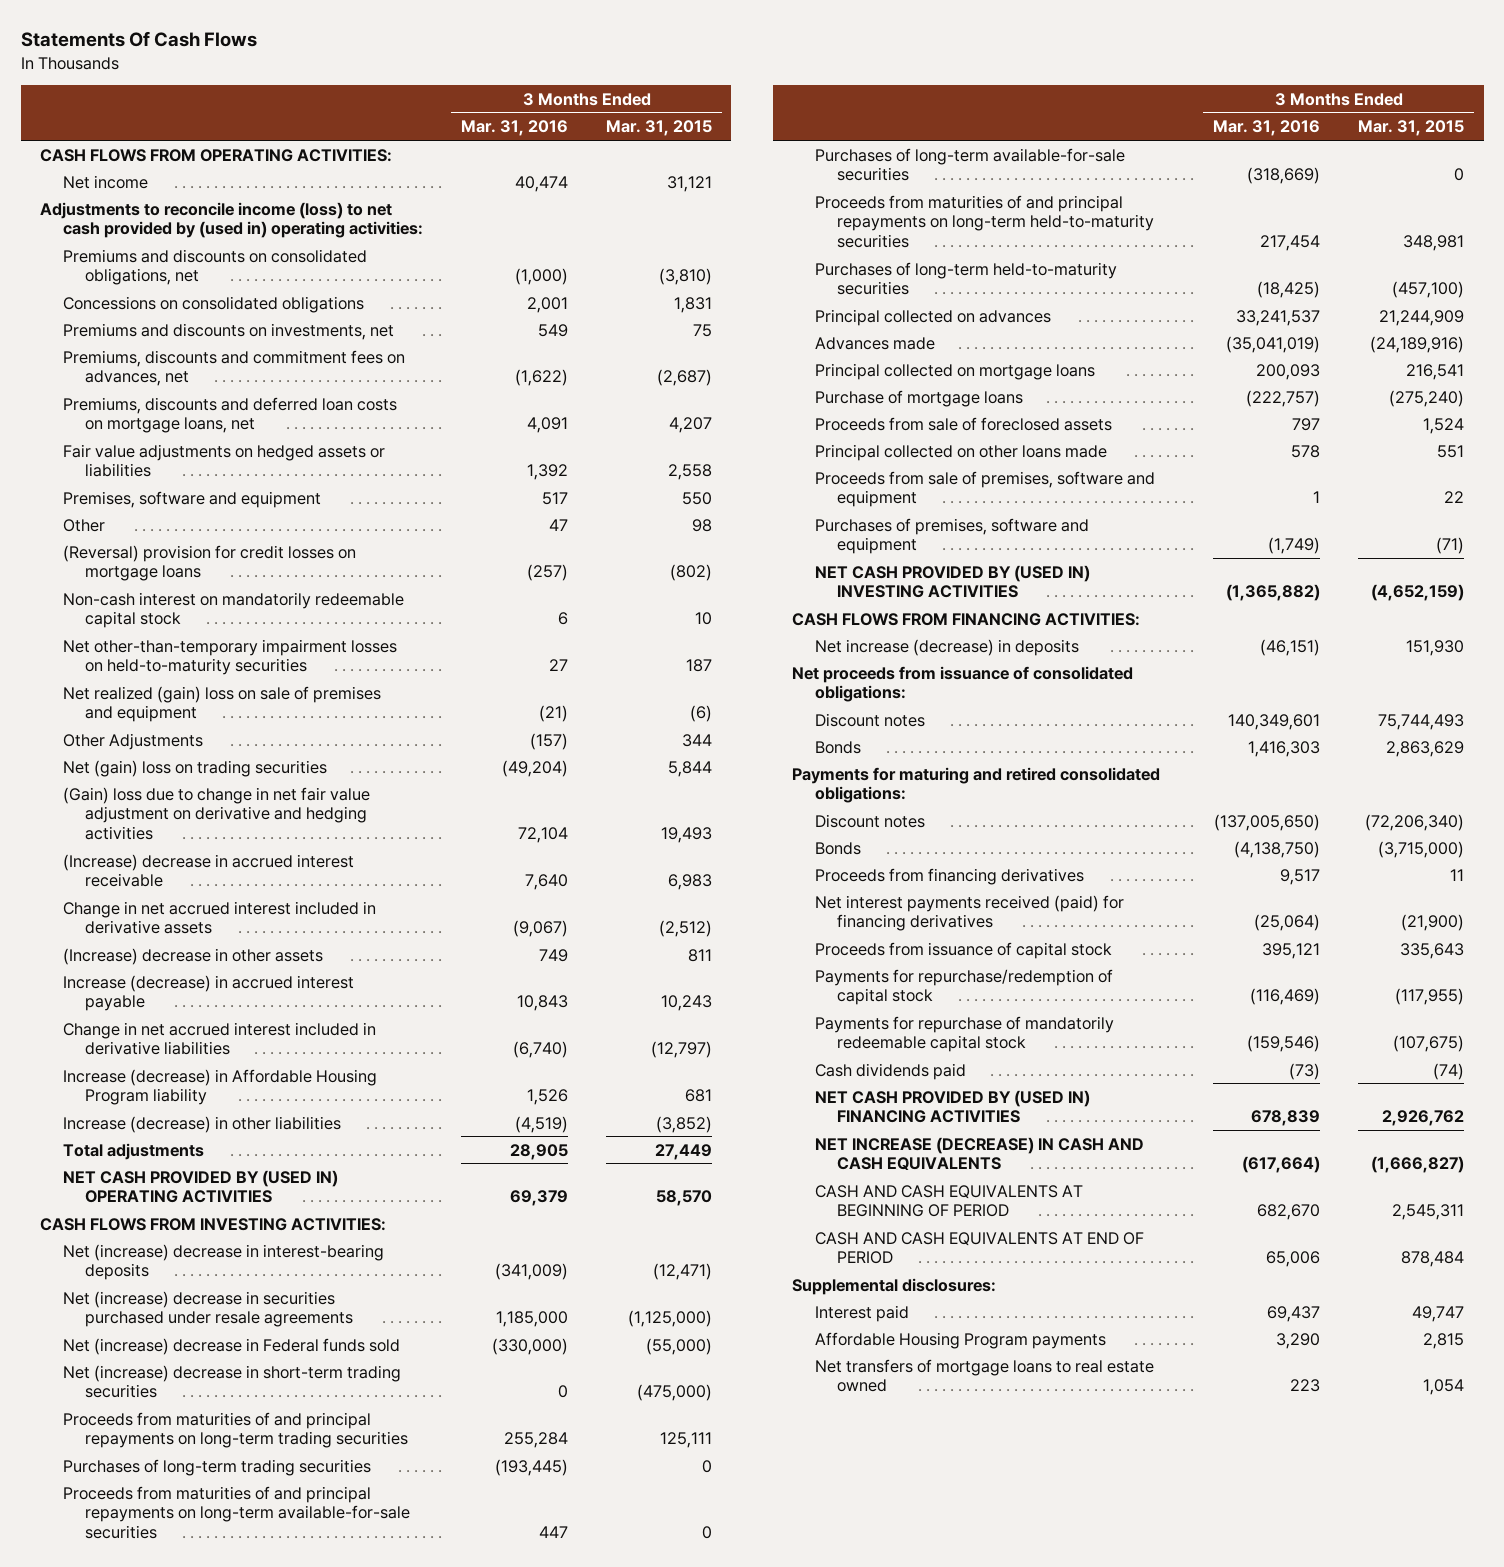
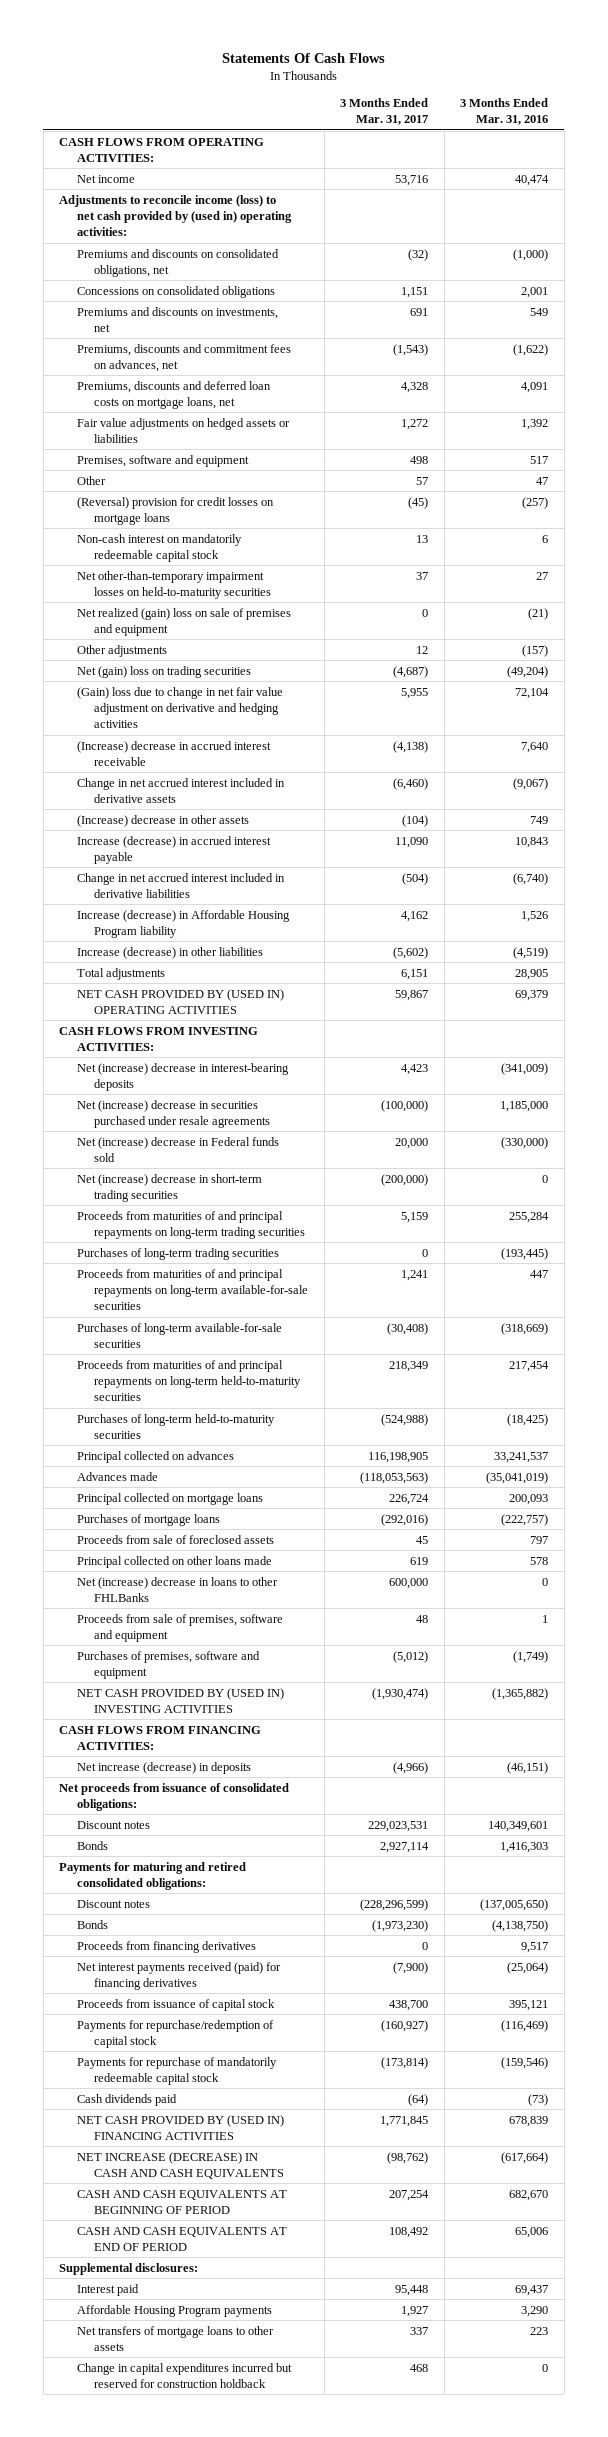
[606,120,713,137] Mar. 31, 2015 -> none
none -> [340,98,429,126] 3 Months Ended Mar. 31, 2017
[62,732,203,750] Other Adjustments -> [76,644,167,657] Other adjustments
[814,389,1023,407] Purchase of mortgage loans -> [76,1513,220,1526] Purchases of mortgage loans
none -> [76,1576,278,1602] Net (increase) decrease in loans to other FHLBanks
[814,1358,1154,1393] Net transfers of mortgage loans to real estate owned -> [76,2325,274,2351] Net transfers of mortgage loans to other assets
none -> [76,2362,292,2388] Change in capital expenditures incurred but reserved for construction holdback

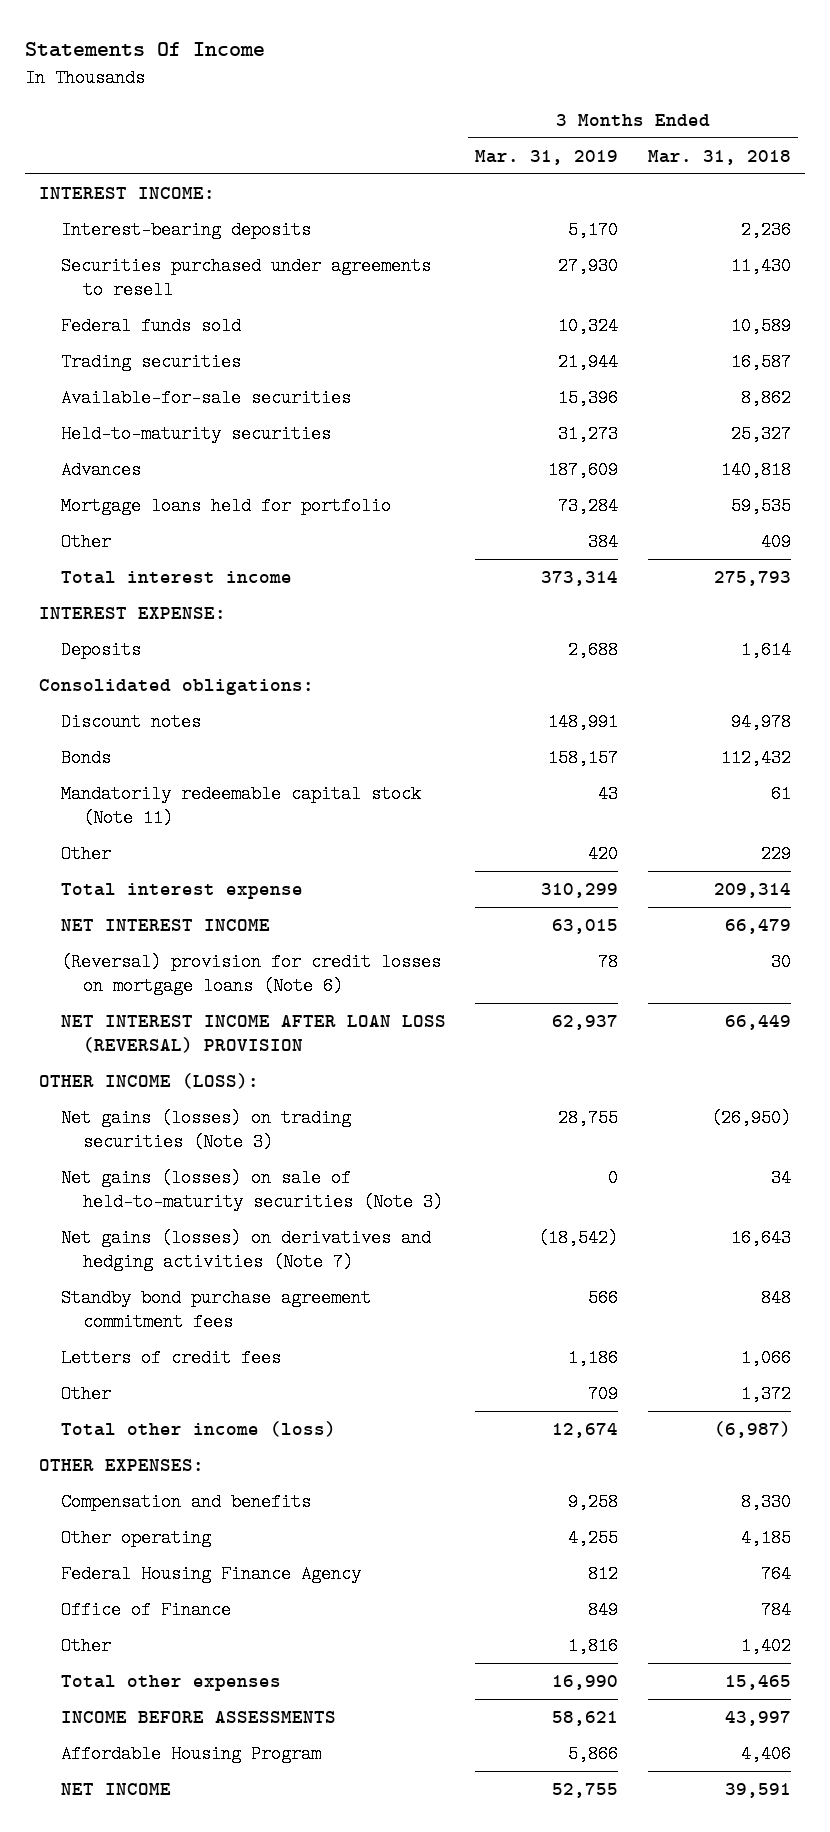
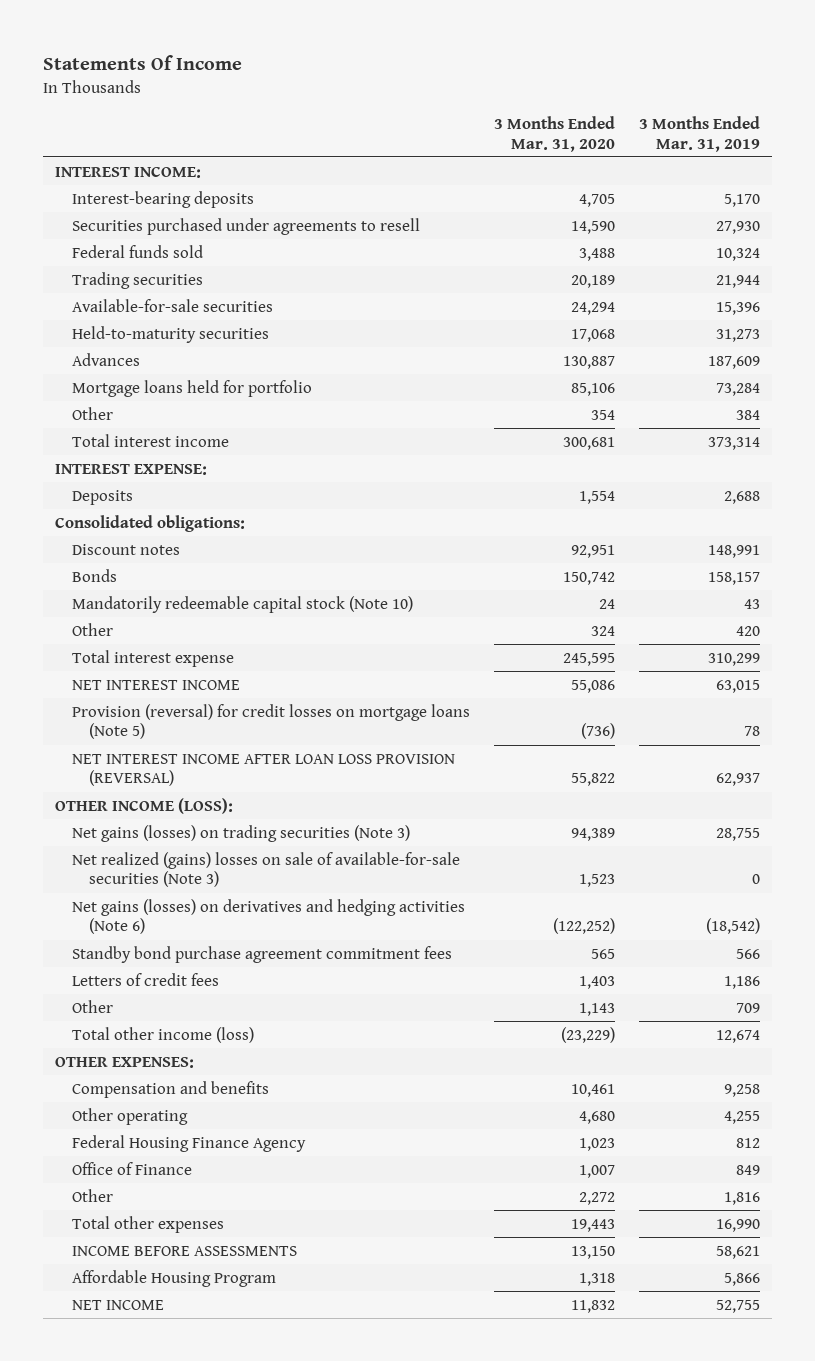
[647,149,791,165] Mar. 31, 2018 -> none
none -> [493,115,615,152] 3 Months Ended Mar. 31, 2020
[61,784,422,828] Mandatorily redeemable capital stock (Note 11) -> [71,595,413,613] Mandatorily redeemable capital stock (Note 10)
[61,952,442,996] (Reversal) provision for credit losses on mortgage loans (Note 6) -> [71,703,470,740] Provision (reversal) for credit losses on mortgage loans (Note 5)
[61,1014,447,1054] NET INTEREST INCOME AFTER LOAN LOSS (REVERSAL) PROVISION -> [71,753,455,787] NET INTEREST INCOME AFTER LOAN LOSS PROVISION (REVERSAL)
[61,1168,443,1212] Net gains (losses) on sale of held-to-maturity securities (Note 3) -> [71,851,460,888] Net realized (gains) losses on sale of available-for-sale securities (Note 3)
[61,1228,432,1272] Net gains (losses) on derivatives and hedging activities (Note 7) -> [71,898,465,935] Net gains (losses) on derivatives and hedging activities (Note 6)

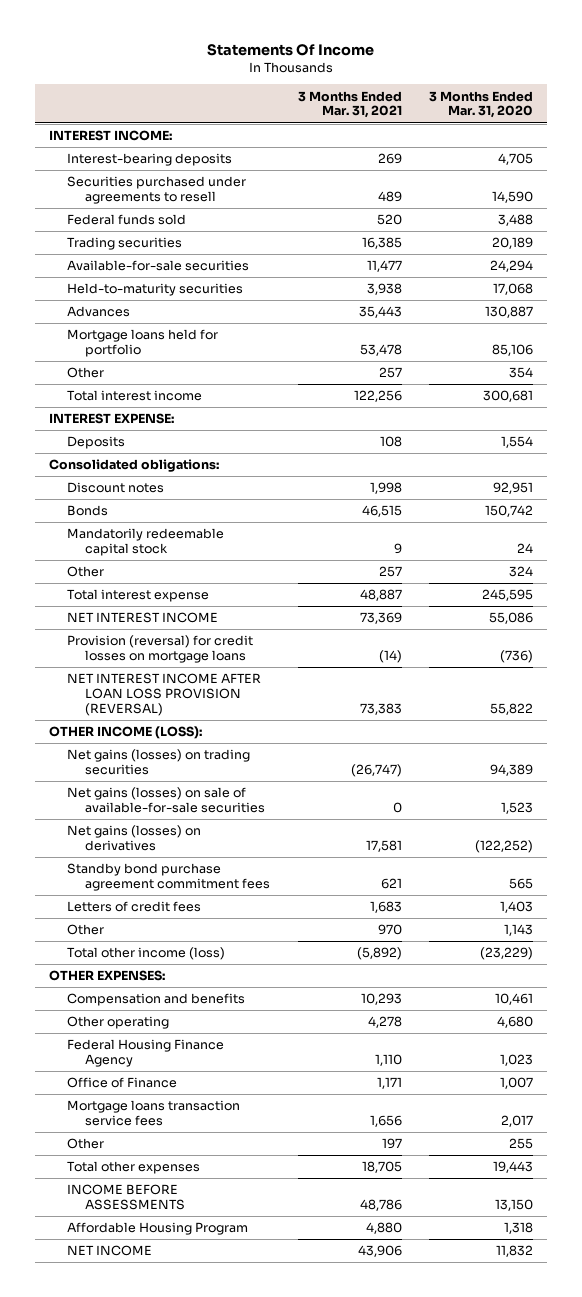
[638,115,760,152] 3 Months Ended Mar. 31, 2019 -> none
none -> [297,90,402,119] 3 Months Ended Mar. 31, 2021
[71,595,413,613] Mandatorily redeemable capital stock (Note 10) -> [67,528,225,557] Mandatorily redeemable capital stock
[71,703,470,740] Provision (reversal) for credit losses on mortgage loans (Note 5) -> [67,635,254,664] Provision (reversal) for credit losses on mortgage loans
[71,824,410,842] Net gains (losses) on trading securities (Note 3) -> [67,749,251,776] Net gains (losses) on trading securities
[71,851,460,888] Net realized (gains) losses on sale of available-for-sale securities (Note 3) -> [67,787,266,814] Net gains (losses) on sale of available-for-sale securities
[71,898,465,935] Net gains (losses) on derivatives and hedging activities (Note 6) -> [67,825,202,852] Net gains (losses) on derivatives
none -> [67,1100,241,1127] Mortgage loans transaction service fees
[578,1191,615,1205] 2,272 -> [508,1138,533,1150] 255

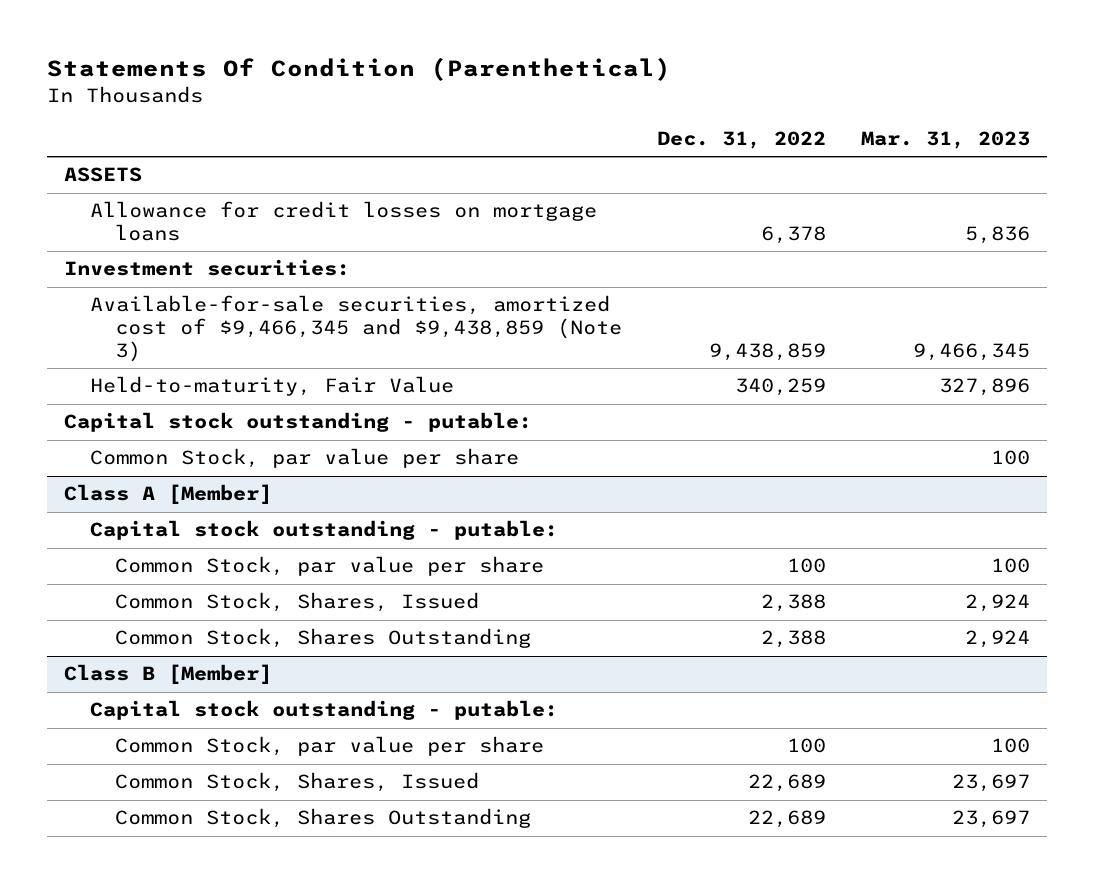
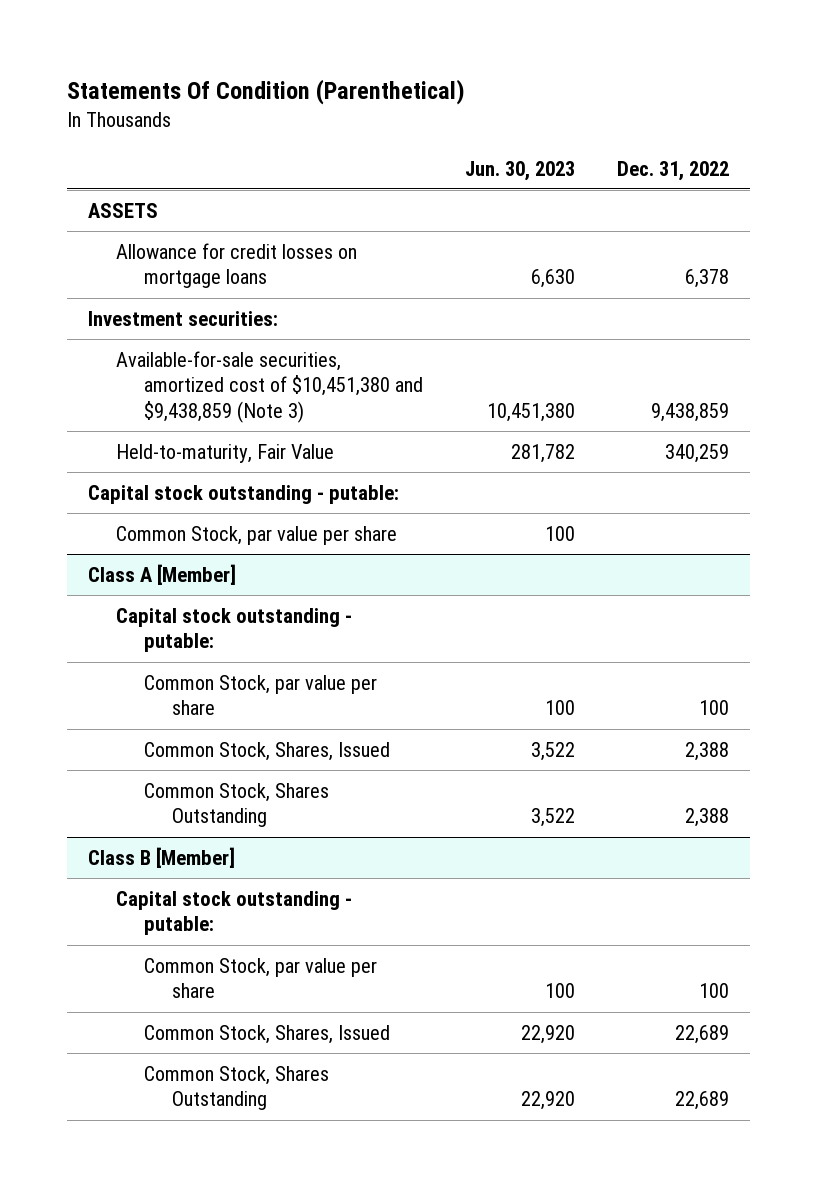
[860,130,1030,149] Mar. 31, 2023 -> none
none -> [464,160,575,181] Jun. 30, 2023
[89,295,623,363] Available-for-sale securities, amortized cost of $9,466,345 and $9,438,859 (Note 3) -> [116,350,424,424] Available-for-sale securities, amortized cost of $10,451,380 and $9,438,859 (Note 3)

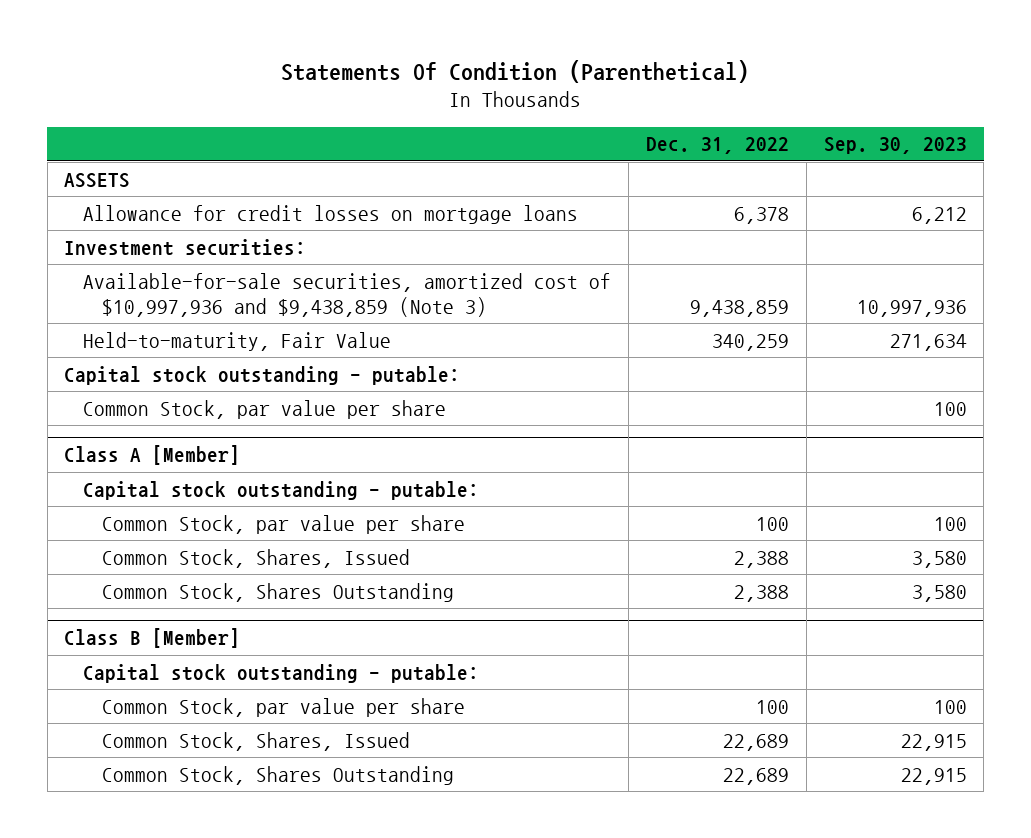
[464,160,575,181] Jun. 30, 2023 -> none
none -> [823,137,967,155] Sep. 30, 2023
[116,350,424,424] Available-for-sale securities, amortized cost of $10,451,380 and $9,438,859 (Note 3) -> [83,272,612,317] Available-for-sale securities, amortized cost of $10,997,936 and $9,438,859 (Note 3)

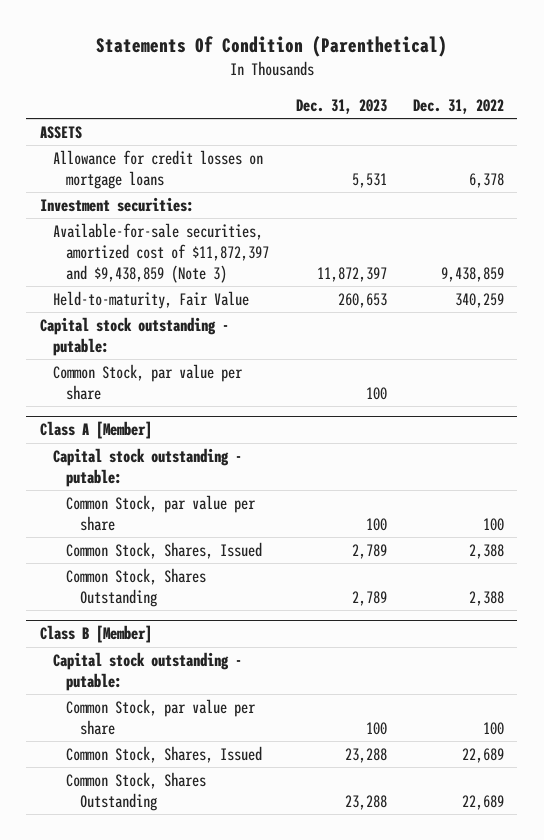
[823,137,967,155] Sep. 30, 2023 -> none
none -> [295,98,387,114] Dec. 31, 2023
[83,272,612,317] Available-for-sale securities, amortized cost of $10,997,936 and $9,438,859 (Note 3) -> [53,223,270,283] Available-for-sale securities, amortized cost of $11,872,397 and $9,438,859 (Note 3)

